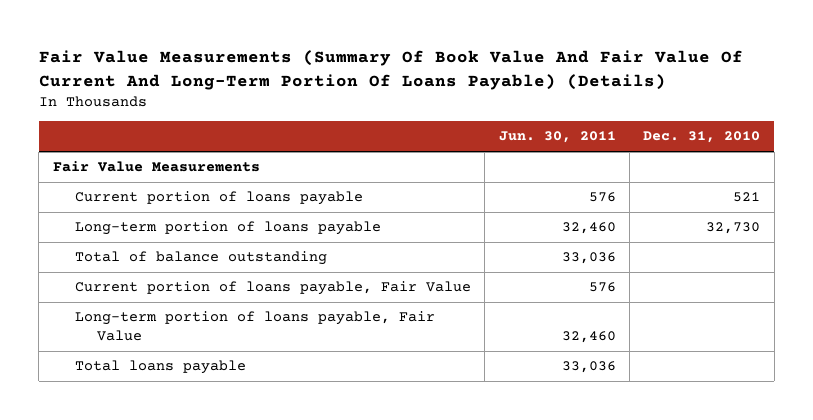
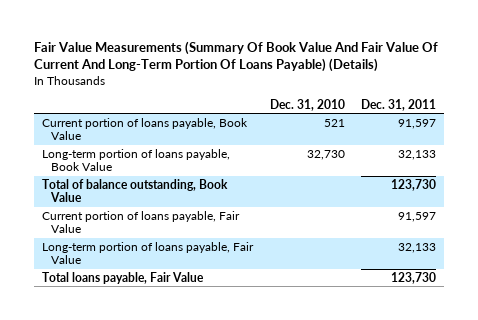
[498,131,616,144] Jun. 30, 2011 -> none
none -> [361,98,437,111] Dec. 31, 2011
[52,161,260,173] Fair Value Measurements -> none
[74,191,363,206] Current portion of loans payable -> [42,117,249,141] Current portion of loans payable, Book Value
[74,221,381,236] Long-term portion of loans payable -> [42,148,231,172] Long-term portion of loans payable, Book Value
[74,251,327,266] Total of balance outstanding -> [42,178,229,203] Total of balance outstanding, Book Value
[74,360,246,375] Total loans payable -> [42,271,205,284] Total loans payable, Fair Value

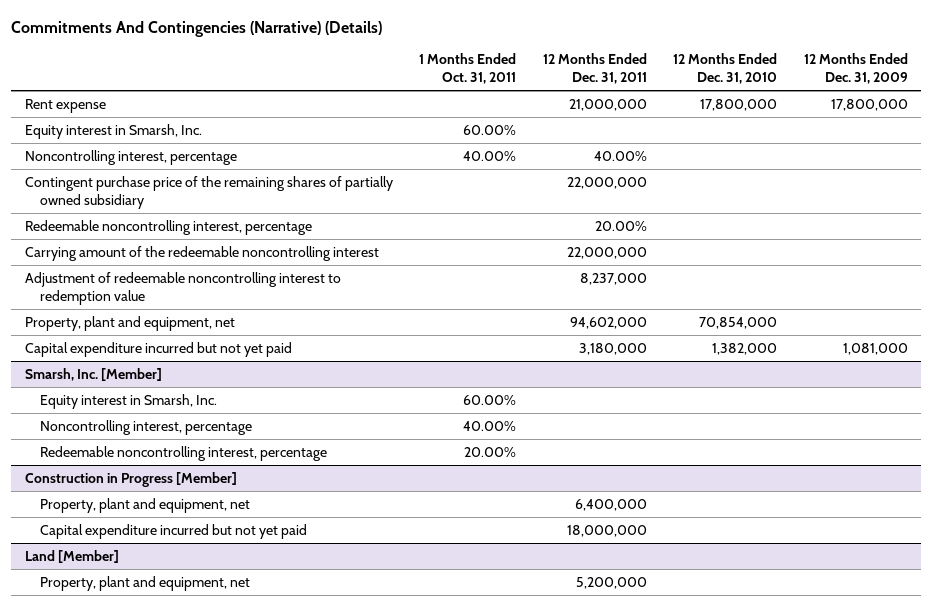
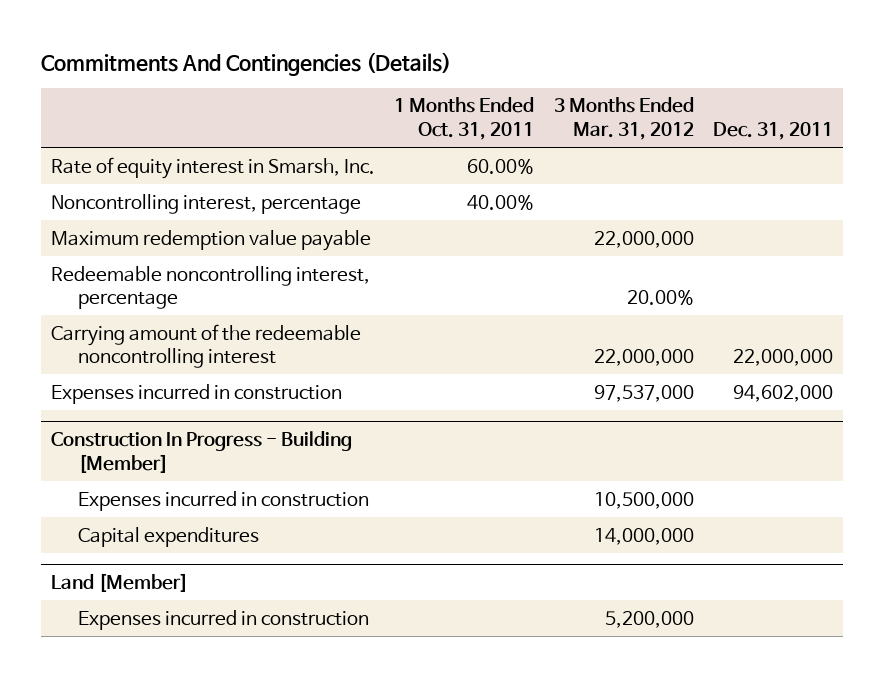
[11,20,383,37] Commitments And Contingencies (Narrative) (Details) -> [41,51,452,76] Commitments And Contingencies (Details)
[542,53,647,85] 12 Months Ended Dec. 31, 2011 -> none
[673,53,778,85] 12 Months Ended Dec. 31, 2010 -> none
[804,53,909,85] 12 Months Ended Dec. 31, 2009 -> none
none -> [553,97,694,140] 3 Months Ended Mar. 31, 2012
none -> [713,121,834,140] Dec. 31, 2011
[24,98,106,113] Rent expense -> none
[24,123,202,139] Equity interest in Smarsh, Inc. -> [50,156,375,179] Rate of equity interest in Smarsh, Inc.
[24,175,393,209] Contingent purchase price of the remaining shares of partially owned subsidiary -> [50,229,371,251] Maximum redemption value payable
[24,271,341,305] Adjustment of redeemable noncontrolling interest to redemption value -> none
[24,341,292,357] Capital expenditure incurred but not yet paid -> none
[24,367,162,381] Smarsh, Inc. [Member] -> none
[39,393,217,409] Equity interest in Smarsh, Inc. -> none
[39,419,252,435] Noncontrolling interest, percentage -> none
[39,445,327,461] Redeemable noncontrolling interest, percentage -> none
[24,315,235,331] Property, plant and equipment, net -> [50,383,342,404] Expenses incurred in construction
[24,471,237,487] Construction in Progress [Member] -> [50,431,352,473] Construction In Progress - Building [Member]
[39,497,250,513] Property, plant and equipment, net -> [78,490,370,511] Expenses incurred in construction
[39,523,307,539] Capital expenditure incurred but not yet paid -> [78,526,260,547] Capital expenditures
[39,575,250,591] Property, plant and equipment, net -> [78,609,370,630] Expenses incurred in construction

